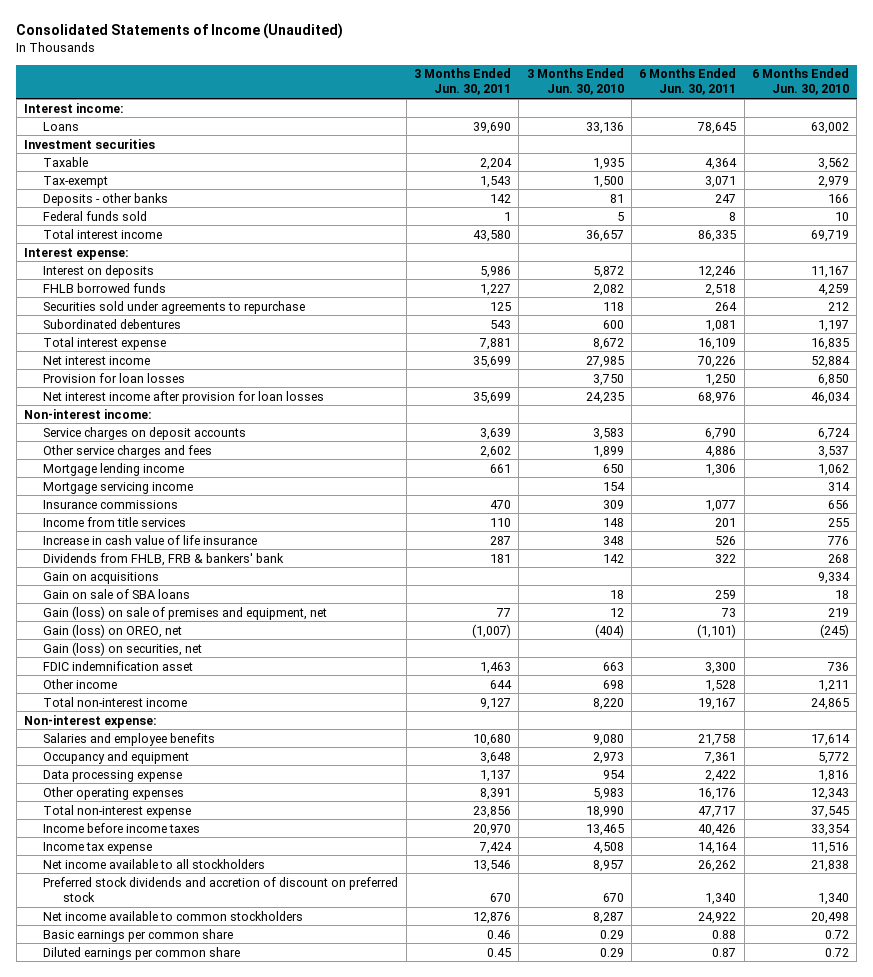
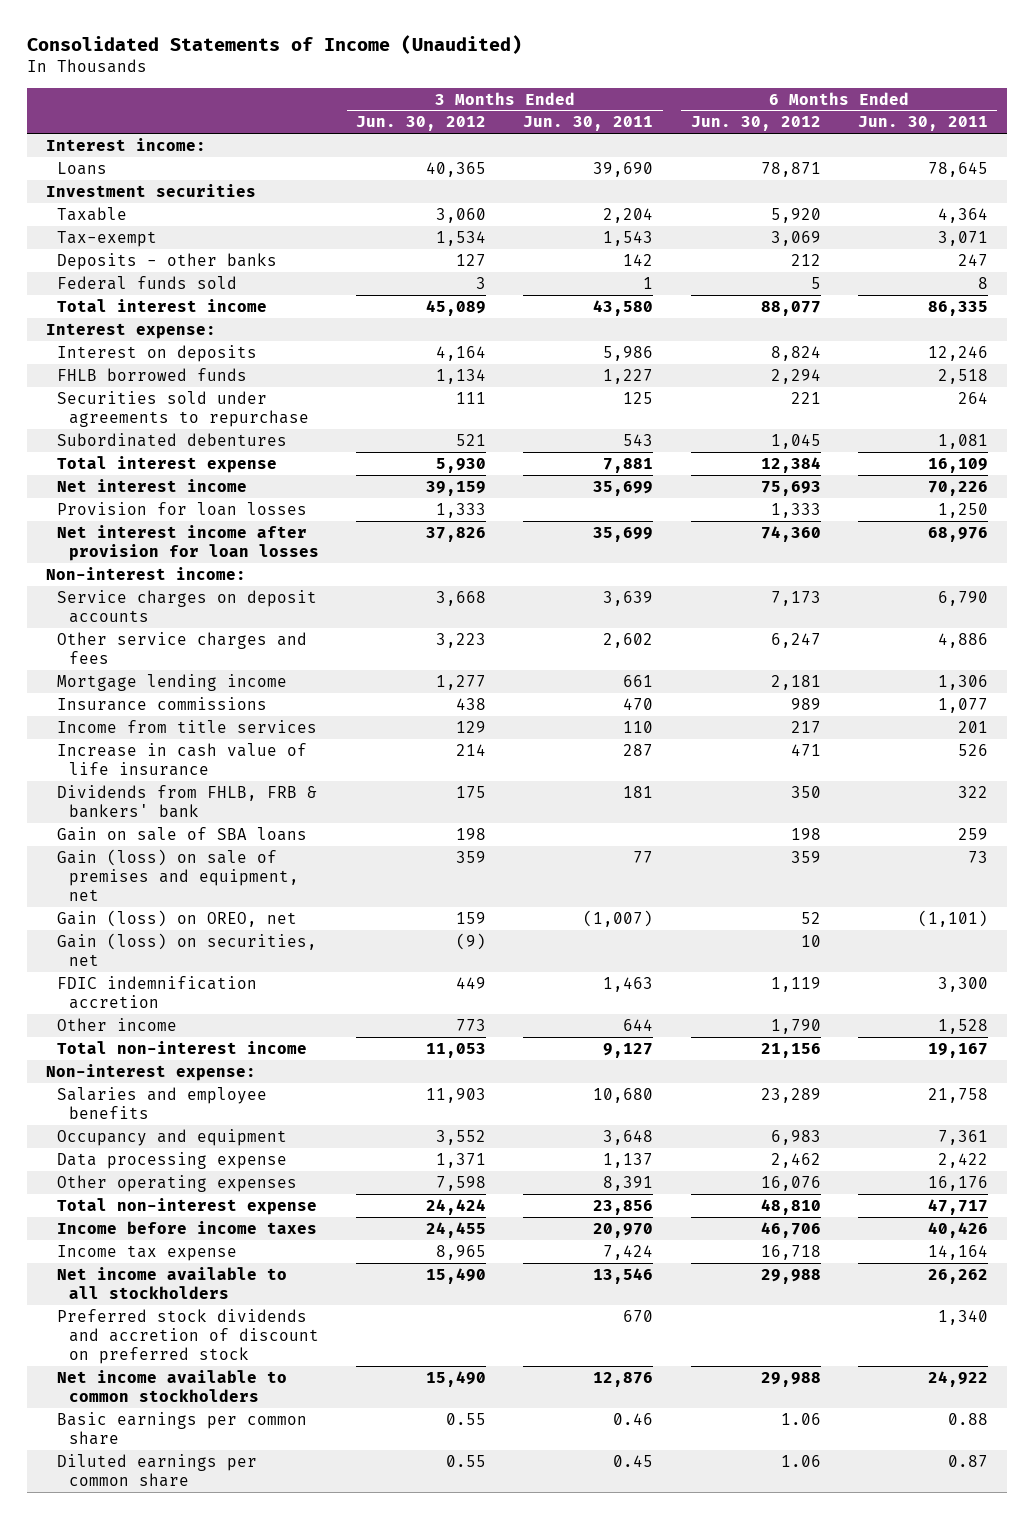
[526,68,624,96] 3 Months Ended Jun. 30, 2010 -> none
[752,68,850,96] 6 Months Ended Jun. 30, 2010 -> none
none -> [356,116,487,132] Jun. 30, 2012
none -> [690,116,821,132] Jun. 30, 2012
[43,481,194,494] Mortgage servicing income -> none
[43,571,160,584] Gain on acquisitions -> none
[43,660,194,671] FDIC indemnification asset -> [57,975,258,1009] FDIC indemnification accretion

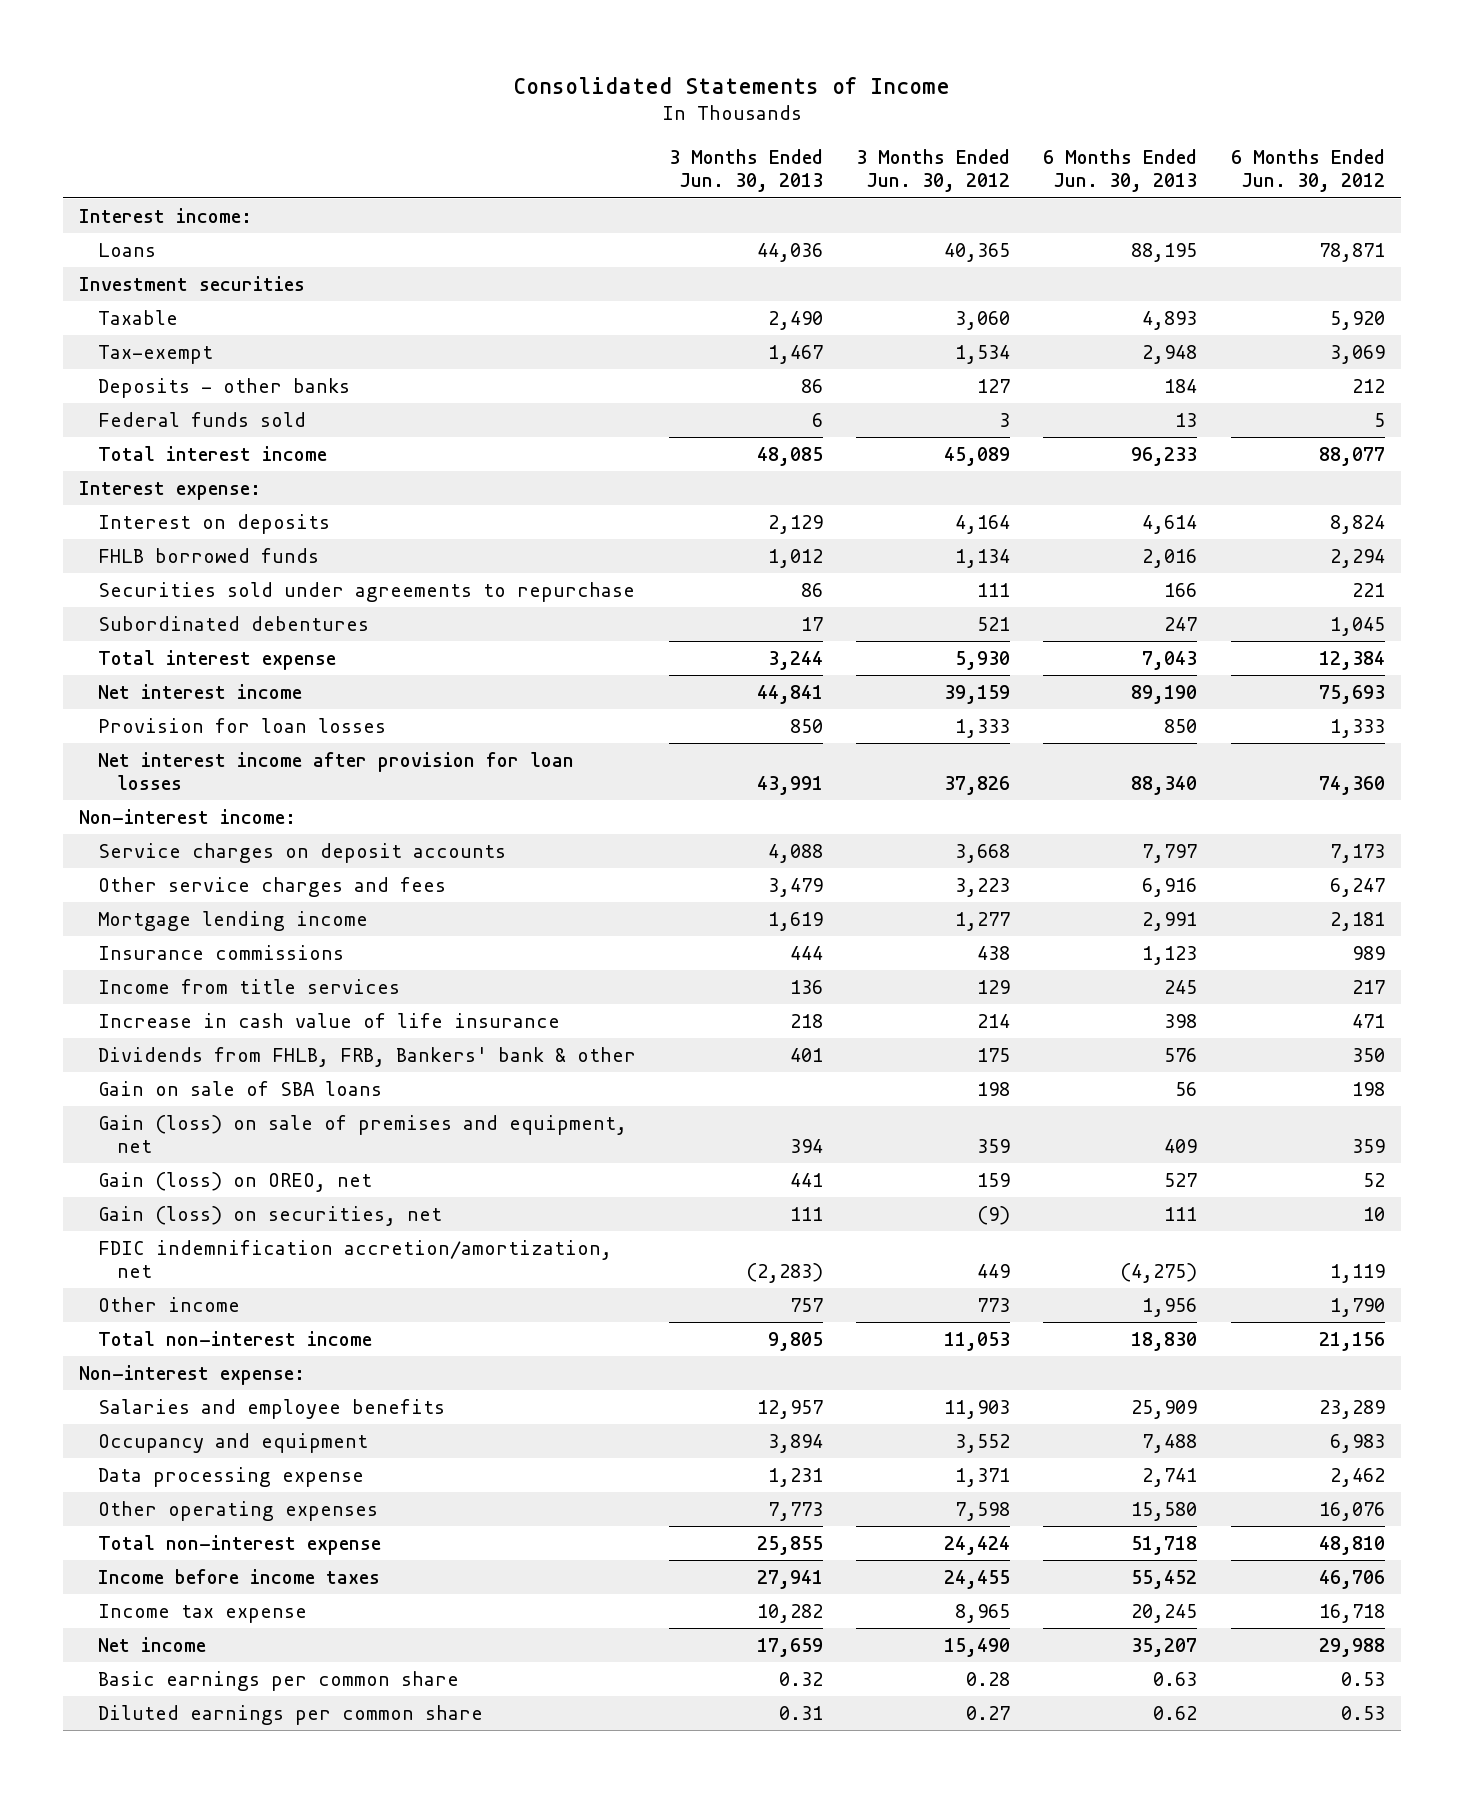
[26,35,522,55] Consolidated Statements of Income (Unaudited) -> [512,76,950,94] Consolidated Statements of Income
[523,116,654,132] Jun. 30, 2011 -> none
[858,116,989,132] Jun. 30, 2011 -> none
none -> [669,149,824,193] 3 Months Ended Jun. 30, 2013
none -> [1043,149,1198,193] 6 Months Ended Jun. 30, 2013
[57,784,318,818] Dividends from FHLB, FRB & bankers' bank -> [98,1046,637,1067] Dividends from FHLB, FRB, Bankers' bank & other
[57,975,258,1009] FDIC indemnification accretion -> [98,1239,613,1279] FDIC indemnification accretion/amortization, net
[57,1308,319,1364] Preferred stock dividends and accretion of discount on preferred stock -> none
[57,1369,288,1402] Net income available to common stockholders -> none
[57,1266,288,1299] Net income available to all stockholders -> [98,1636,207,1652] Net income
[446,1412,487,1425] 0.55 -> [966,1671,1011,1686] 0.28
[780,1412,821,1425] 1.06 -> [1340,1671,1385,1686] 0.53
[446,1454,487,1467] 0.55 -> [966,1705,1011,1720] 0.27
[780,1454,821,1467] 1.06 -> [1340,1705,1385,1720] 0.53

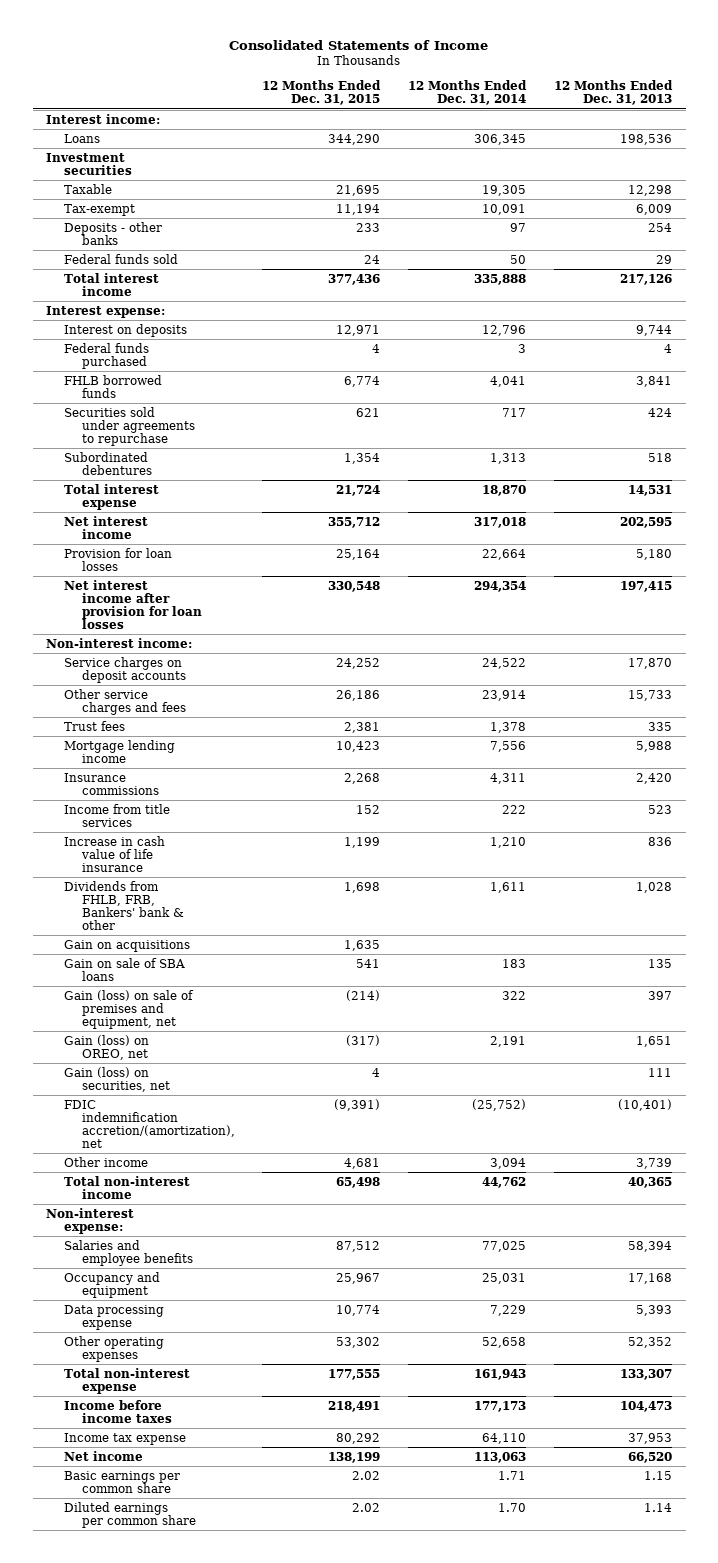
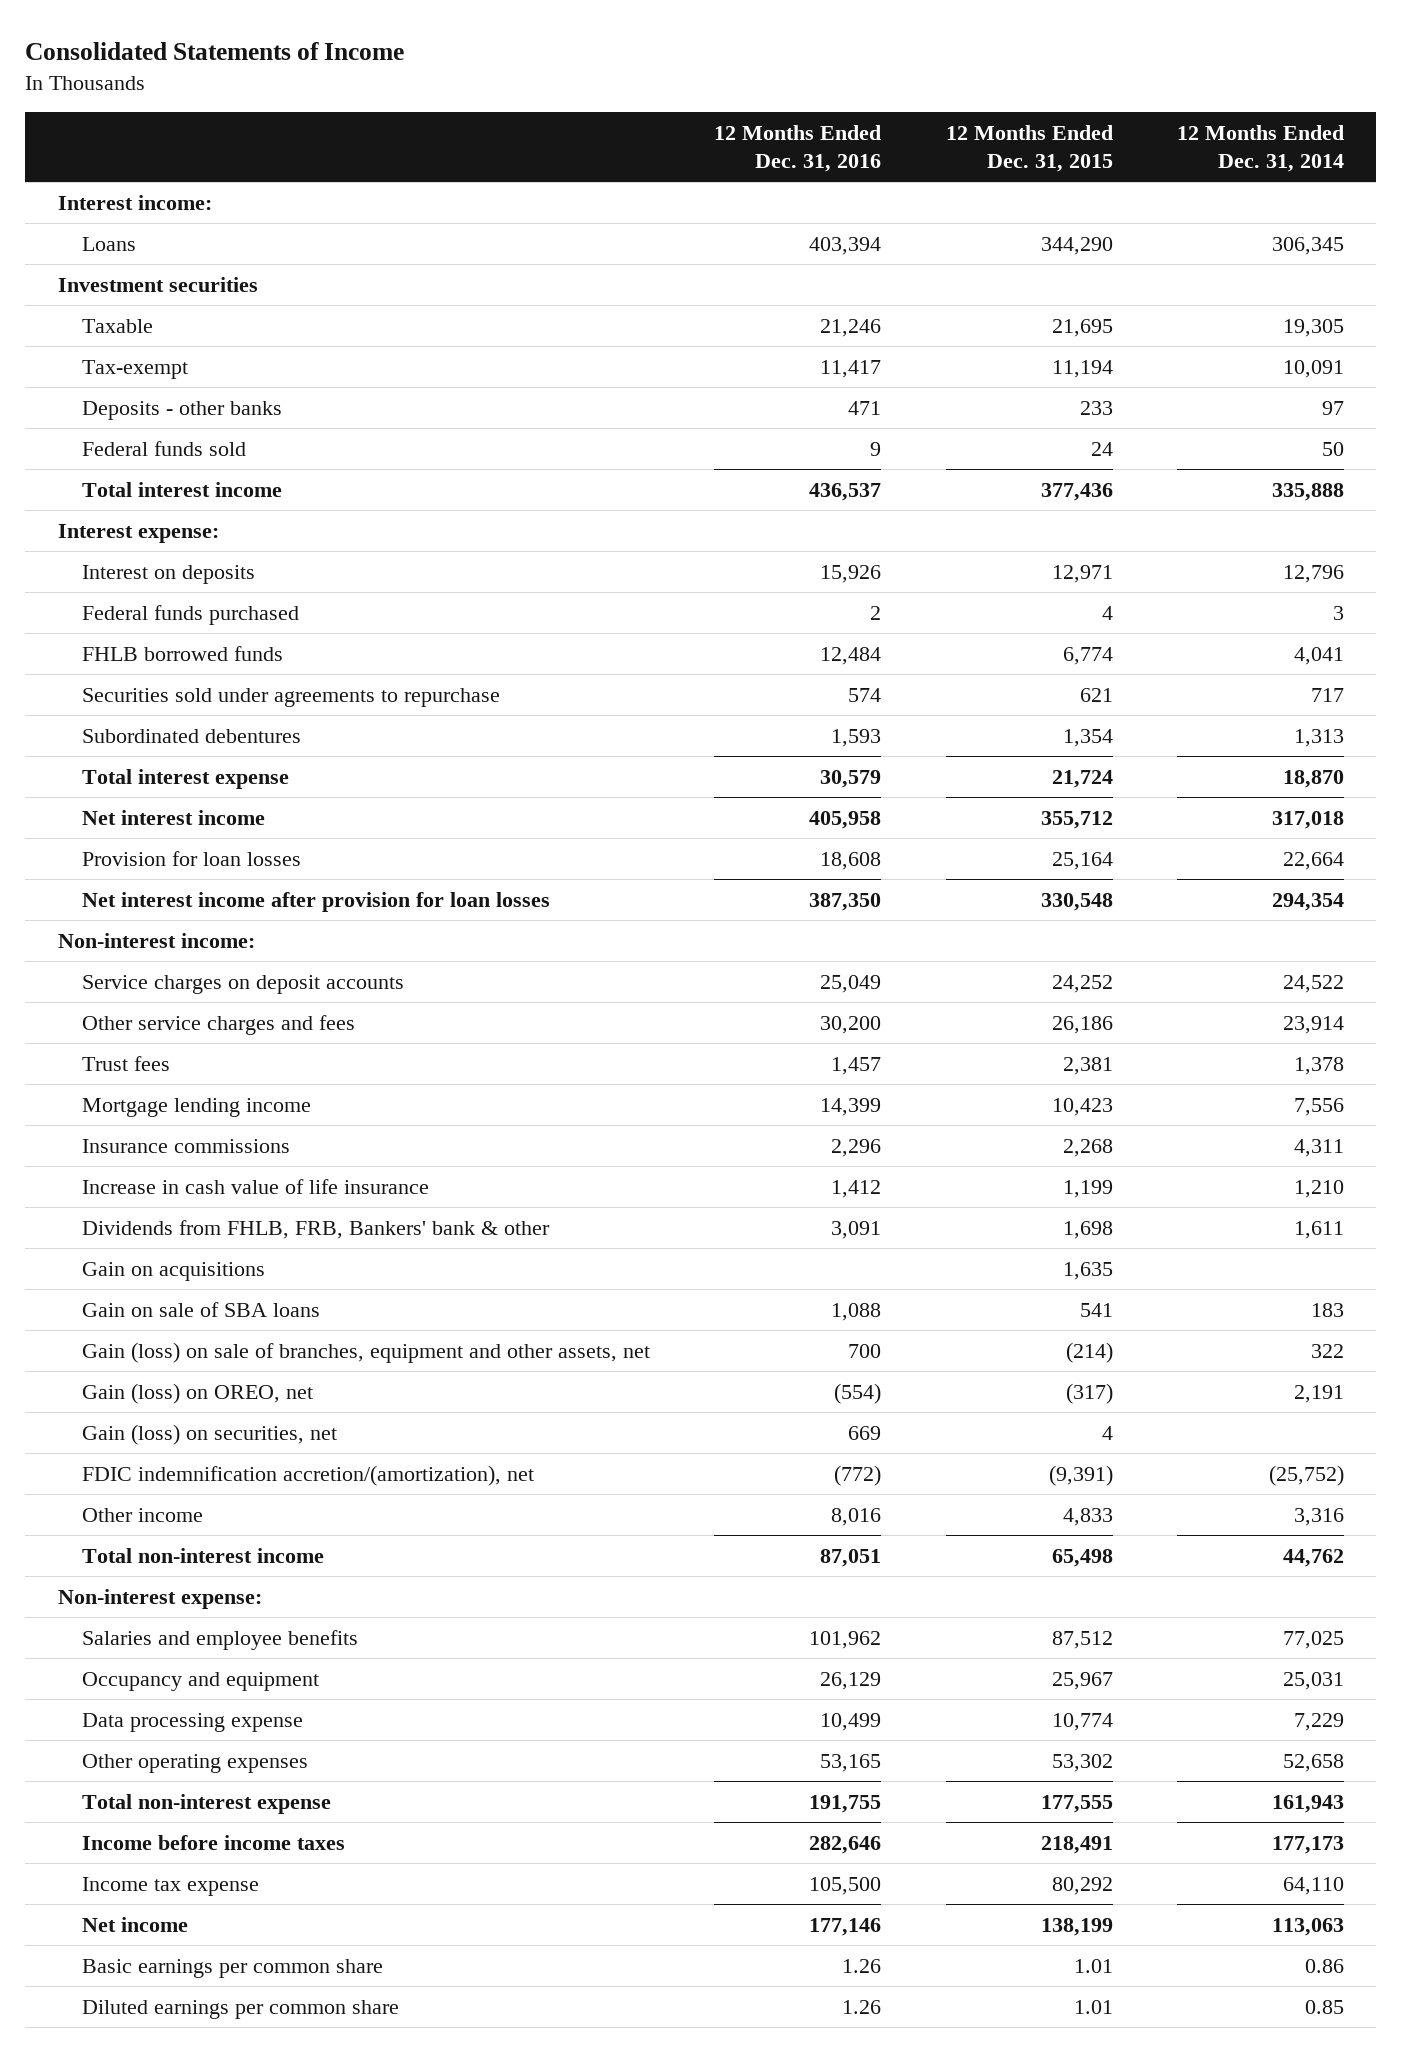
[553,80,673,106] 12 Months Ended Dec. 31, 2013 -> none
none -> [714,124,882,172] 12 Months Ended Dec. 31, 2016
[63,803,170,827] Income from title services -> none
[63,989,194,1029] Gain (loss) on sale of premises and equipment, net -> [82,1341,651,1363] Gain (loss) on sale of branches, equipment and other assets, net
[344,1157,381,1169] 4,681 -> [1062,1507,1113,1526] 4,833
[490,1157,527,1169] 3,094 -> [1293,1507,1344,1526] 3,316
[352,1470,381,1480] 2.02 -> [1073,1958,1113,1973] 1.01
[498,1470,527,1480] 1.71 -> [1304,1958,1344,1973] 0.86
[352,1502,381,1512] 2.02 -> [1073,1999,1113,2014] 1.01
[498,1502,527,1512] 1.70 -> [1304,1999,1344,2014] 0.85

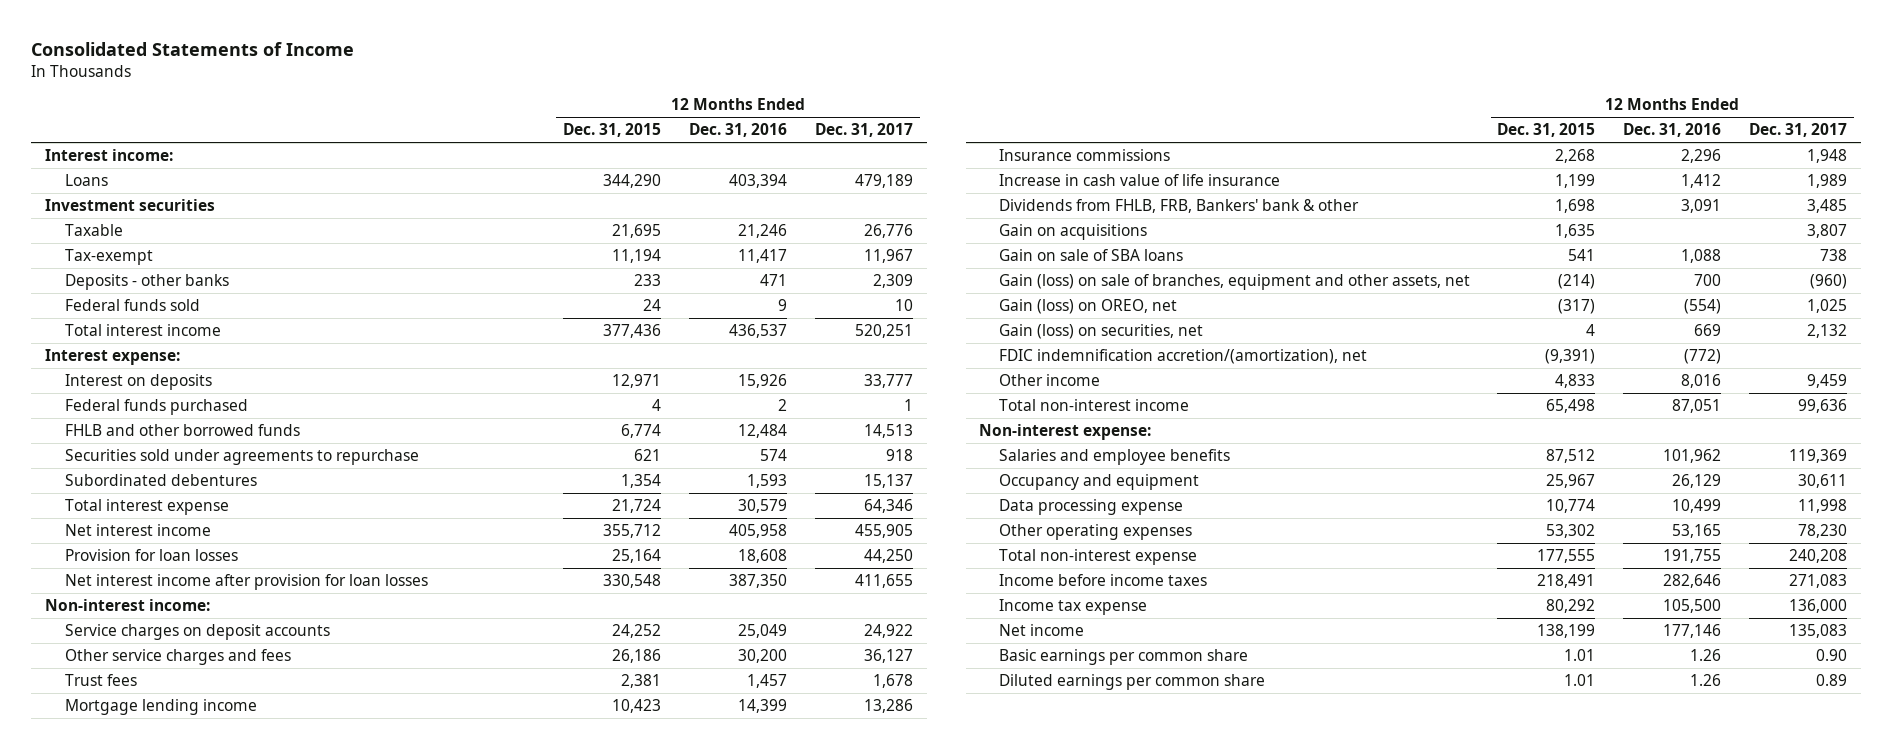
[1176,124,1344,172] 12 Months Ended Dec. 31, 2014 -> none
none -> [814,123,913,138] Dec. 31, 2017
[82,645,284,661] FHLB borrowed funds -> [64,424,300,437] FHLB and other borrowed funds

